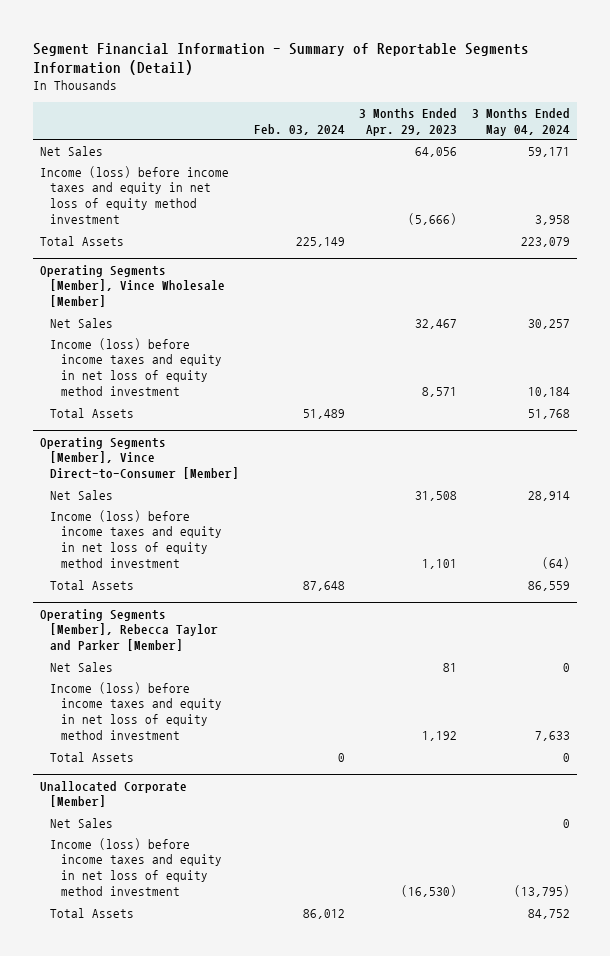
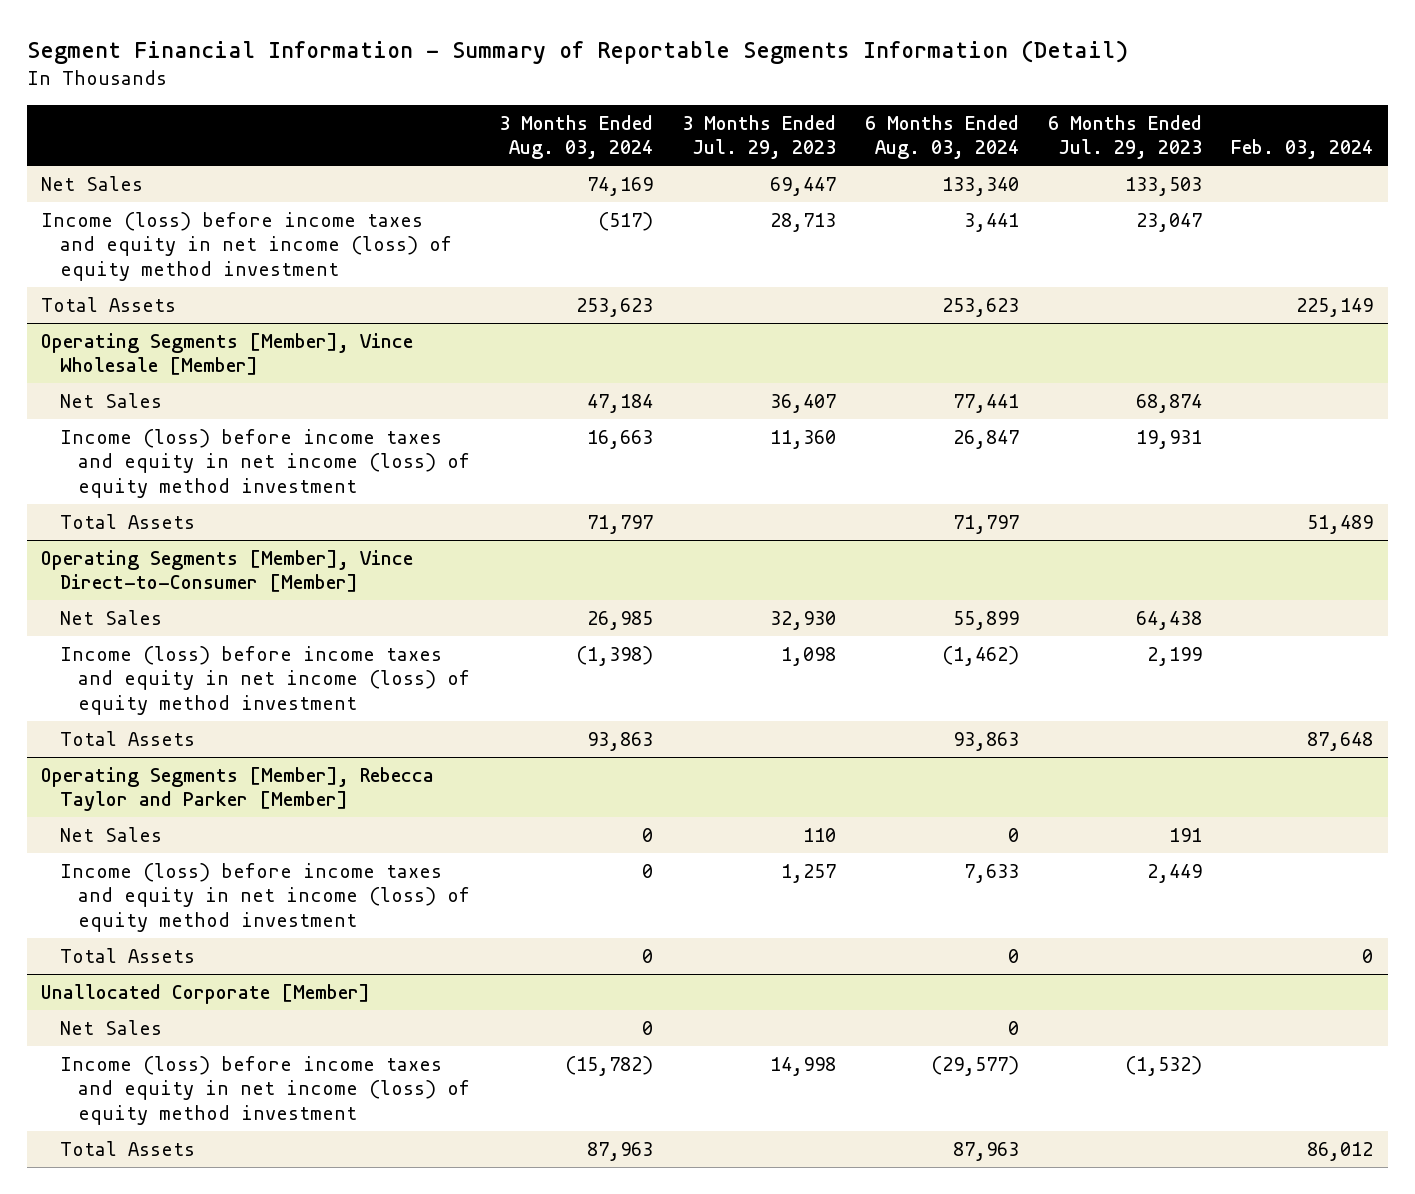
[359,107,458,136] 3 Months Ended Apr. 29, 2023 -> none
[471,107,570,136] 3 Months Ended May 04, 2024 -> none
none -> [499,114,654,160] 3 Months Ended Aug. 03, 2024
none -> [682,114,837,160] 3 Months Ended Jul. 29, 2023
none -> [865,114,1020,160] 6 Months Ended Aug. 03, 2024
none -> [1048,114,1203,160] 6 Months Ended Jul. 29, 2023
[40,165,230,225] Income (loss) before income taxes and equity in net loss of equity method investment -> [41,211,452,281] Income (loss) before income taxes and equity in net income (loss) of equity method investment
[50,337,222,397] Income (loss) before income taxes and equity in net loss of equity method investment -> [59,428,471,498] Income (loss) before income taxes and equity in net income (loss) of equity method investment
[50,509,222,569] Income (loss) before income taxes and equity in net loss of equity method investment -> [59,645,471,715] Income (loss) before income taxes and equity in net income (loss) of equity method investment
[50,681,222,741] Income (loss) before income taxes and equity in net loss of equity method investment -> [59,862,471,932] Income (loss) before income taxes and equity in net income (loss) of equity method investment
[50,837,222,897] Income (loss) before income taxes and equity in net loss of equity method investment -> [59,1055,471,1125] Income (loss) before income taxes and equity in net income (loss) of equity method investment

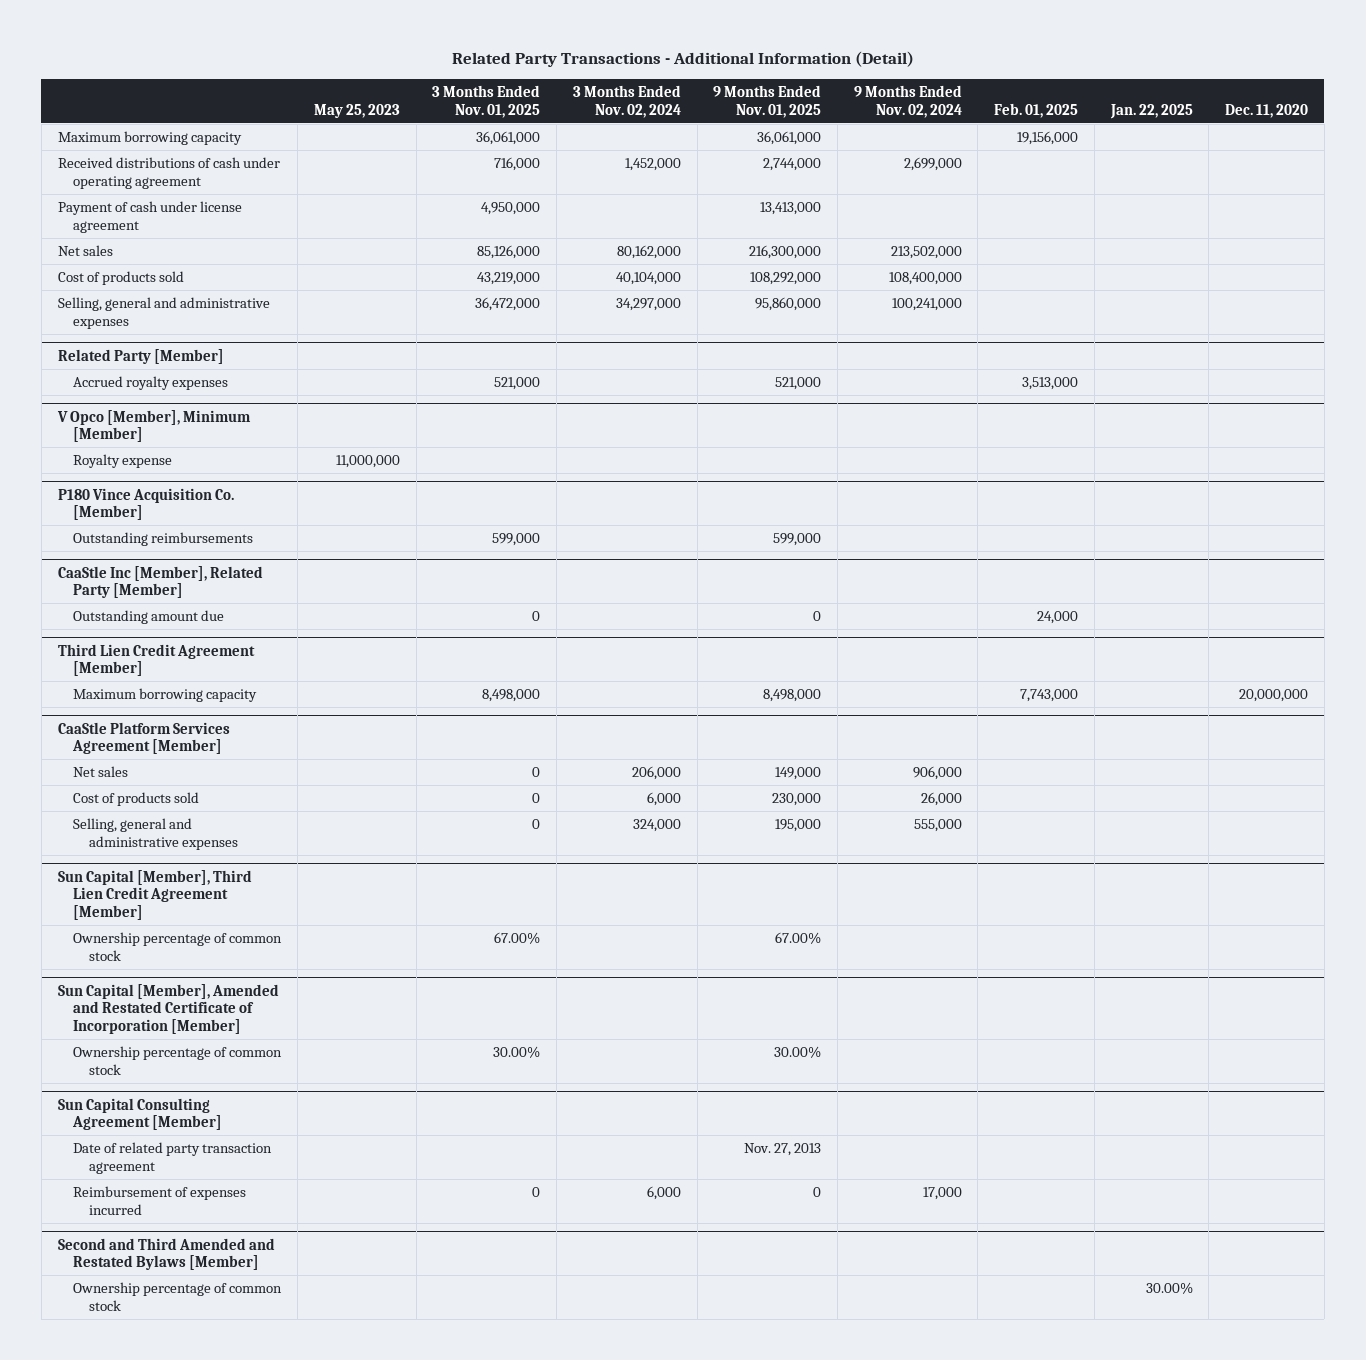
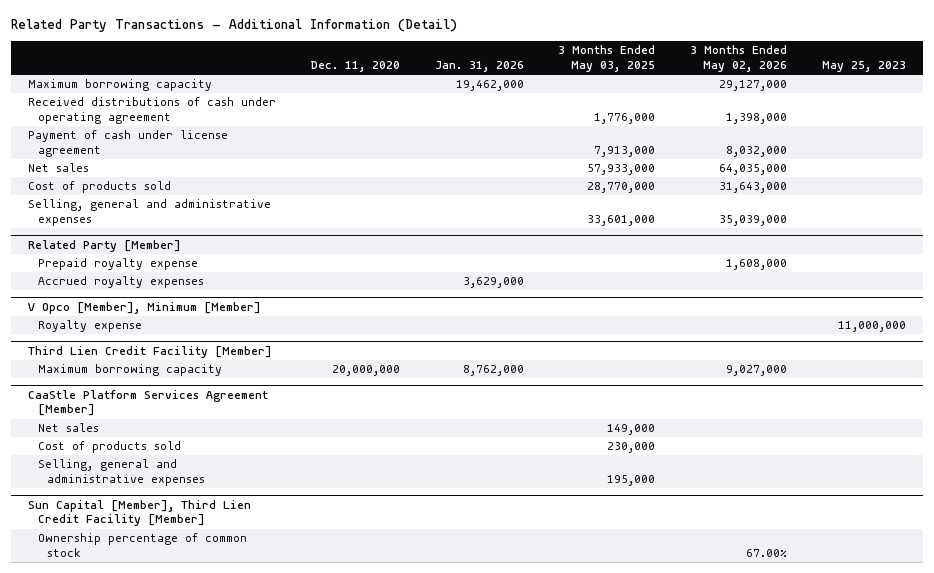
[432,85,541,118] 3 Months Ended Nov. 01, 2025 -> none
[572,85,681,118] 3 Months Ended Nov. 02, 2024 -> none
[713,85,822,118] 9 Months Ended Nov. 01, 2025 -> none
[853,85,962,118] 9 Months Ended Nov. 02, 2024 -> none
[994,102,1079,118] Feb. 01, 2025 -> none
[1109,103,1193,119] Jan. 22, 2025 -> none
none -> [434,60,524,72] Jan. 31, 2026
none -> [558,45,656,72] 3 Months Ended May 03, 2025
none -> [690,45,788,72] 3 Months Ended May 02, 2026
none -> [37,258,198,271] Prepaid royalty expense
[57,487,234,521] P180 Vince Acquisition Co. [Member] -> none
[73,532,254,547] Outstanding reimbursements -> none
[57,565,263,599] CaaStle Inc [Member], Related Party [Member] -> none
[73,610,225,625] Outstanding amount due -> none
[57,643,255,677] Third Lien Credit Agreement [Member] -> [28,345,273,358] Third Lien Credit Facility [Member]
[57,869,252,920] Sun Capital [Member], Third Lien Credit Agreement [Member] -> [28,499,252,527] Sun Capital [Member], Third Lien Credit Facility [Member]
[57,983,279,1034] Sun Capital [Member], Amended and Restated Certificate of Incorporation [Member] -> none
[73,1046,283,1075] Ownership percentage of common stock -> none
[57,1097,223,1131] Sun Capital Consulting Agreement [Member] -> none
[73,1142,273,1174] Date of related party transaction agreement -> none
[73,1186,247,1215] Reimbursement of expenses incurred -> none
[57,1237,275,1271] Second and Third Amended and Restated Bylaws [Member] -> none
[73,1282,283,1311] Ownership percentage of common stock -> none

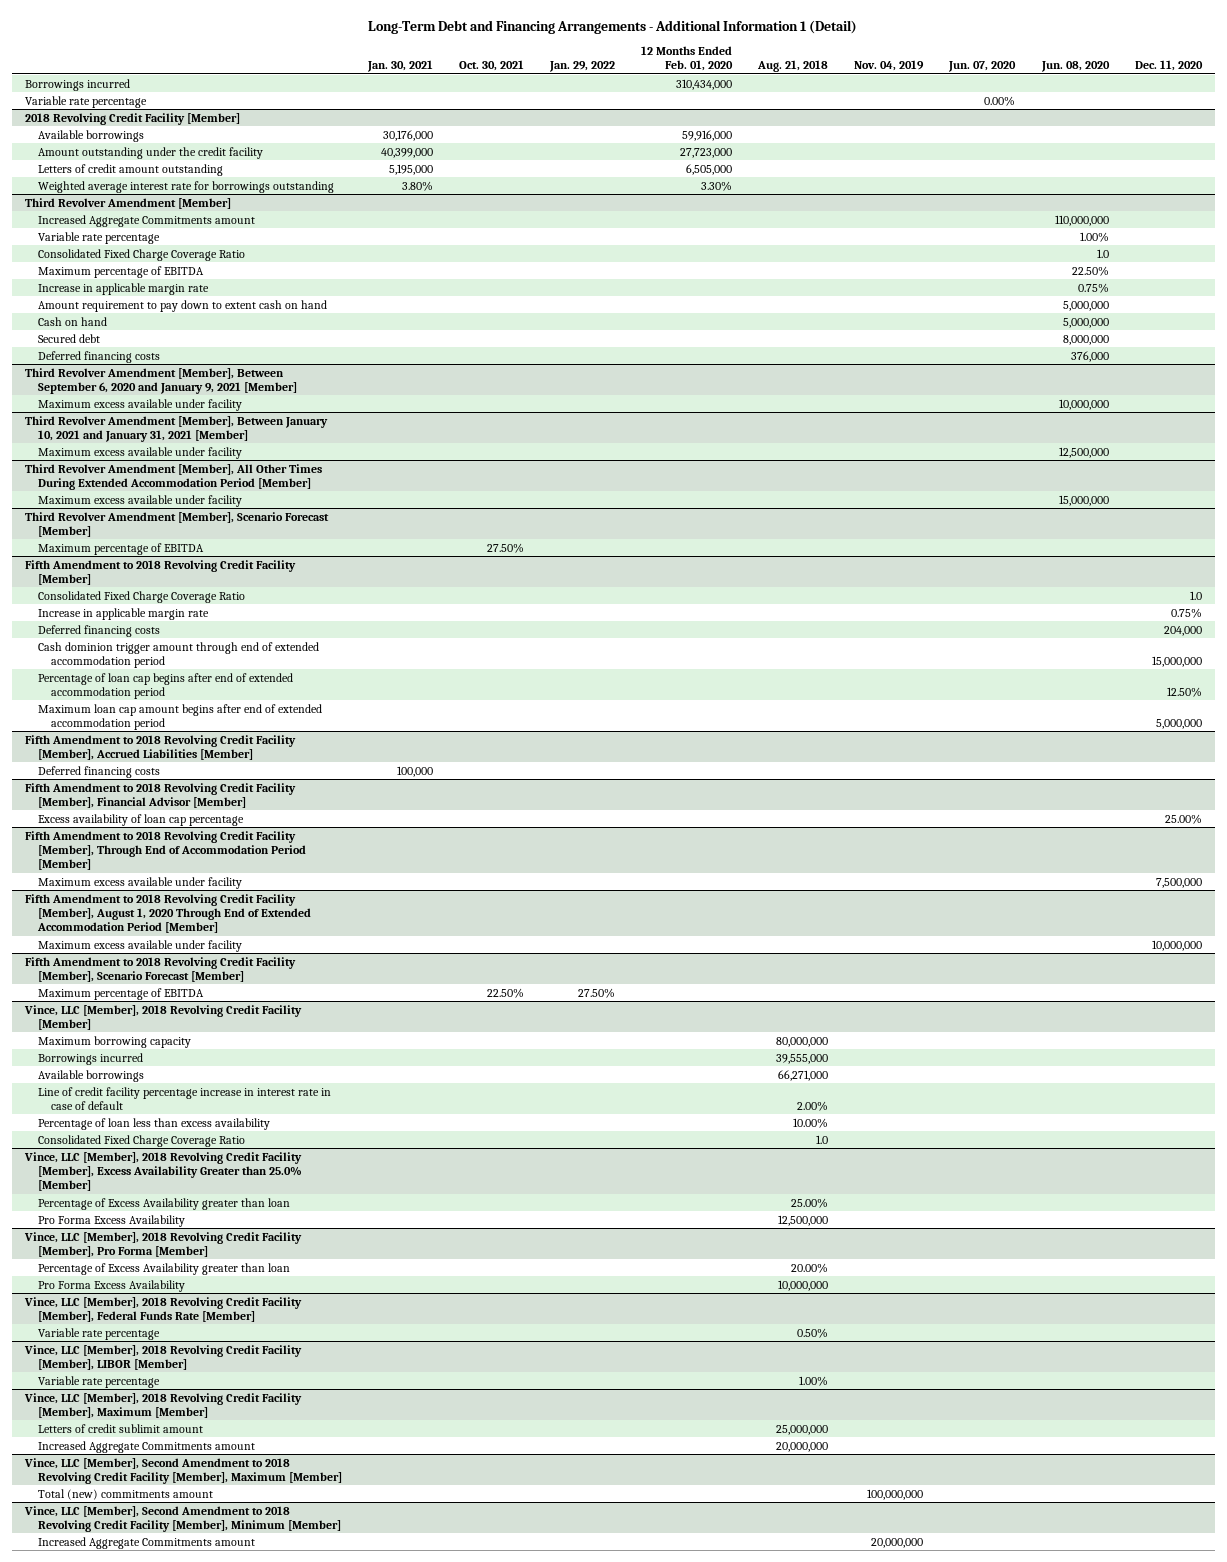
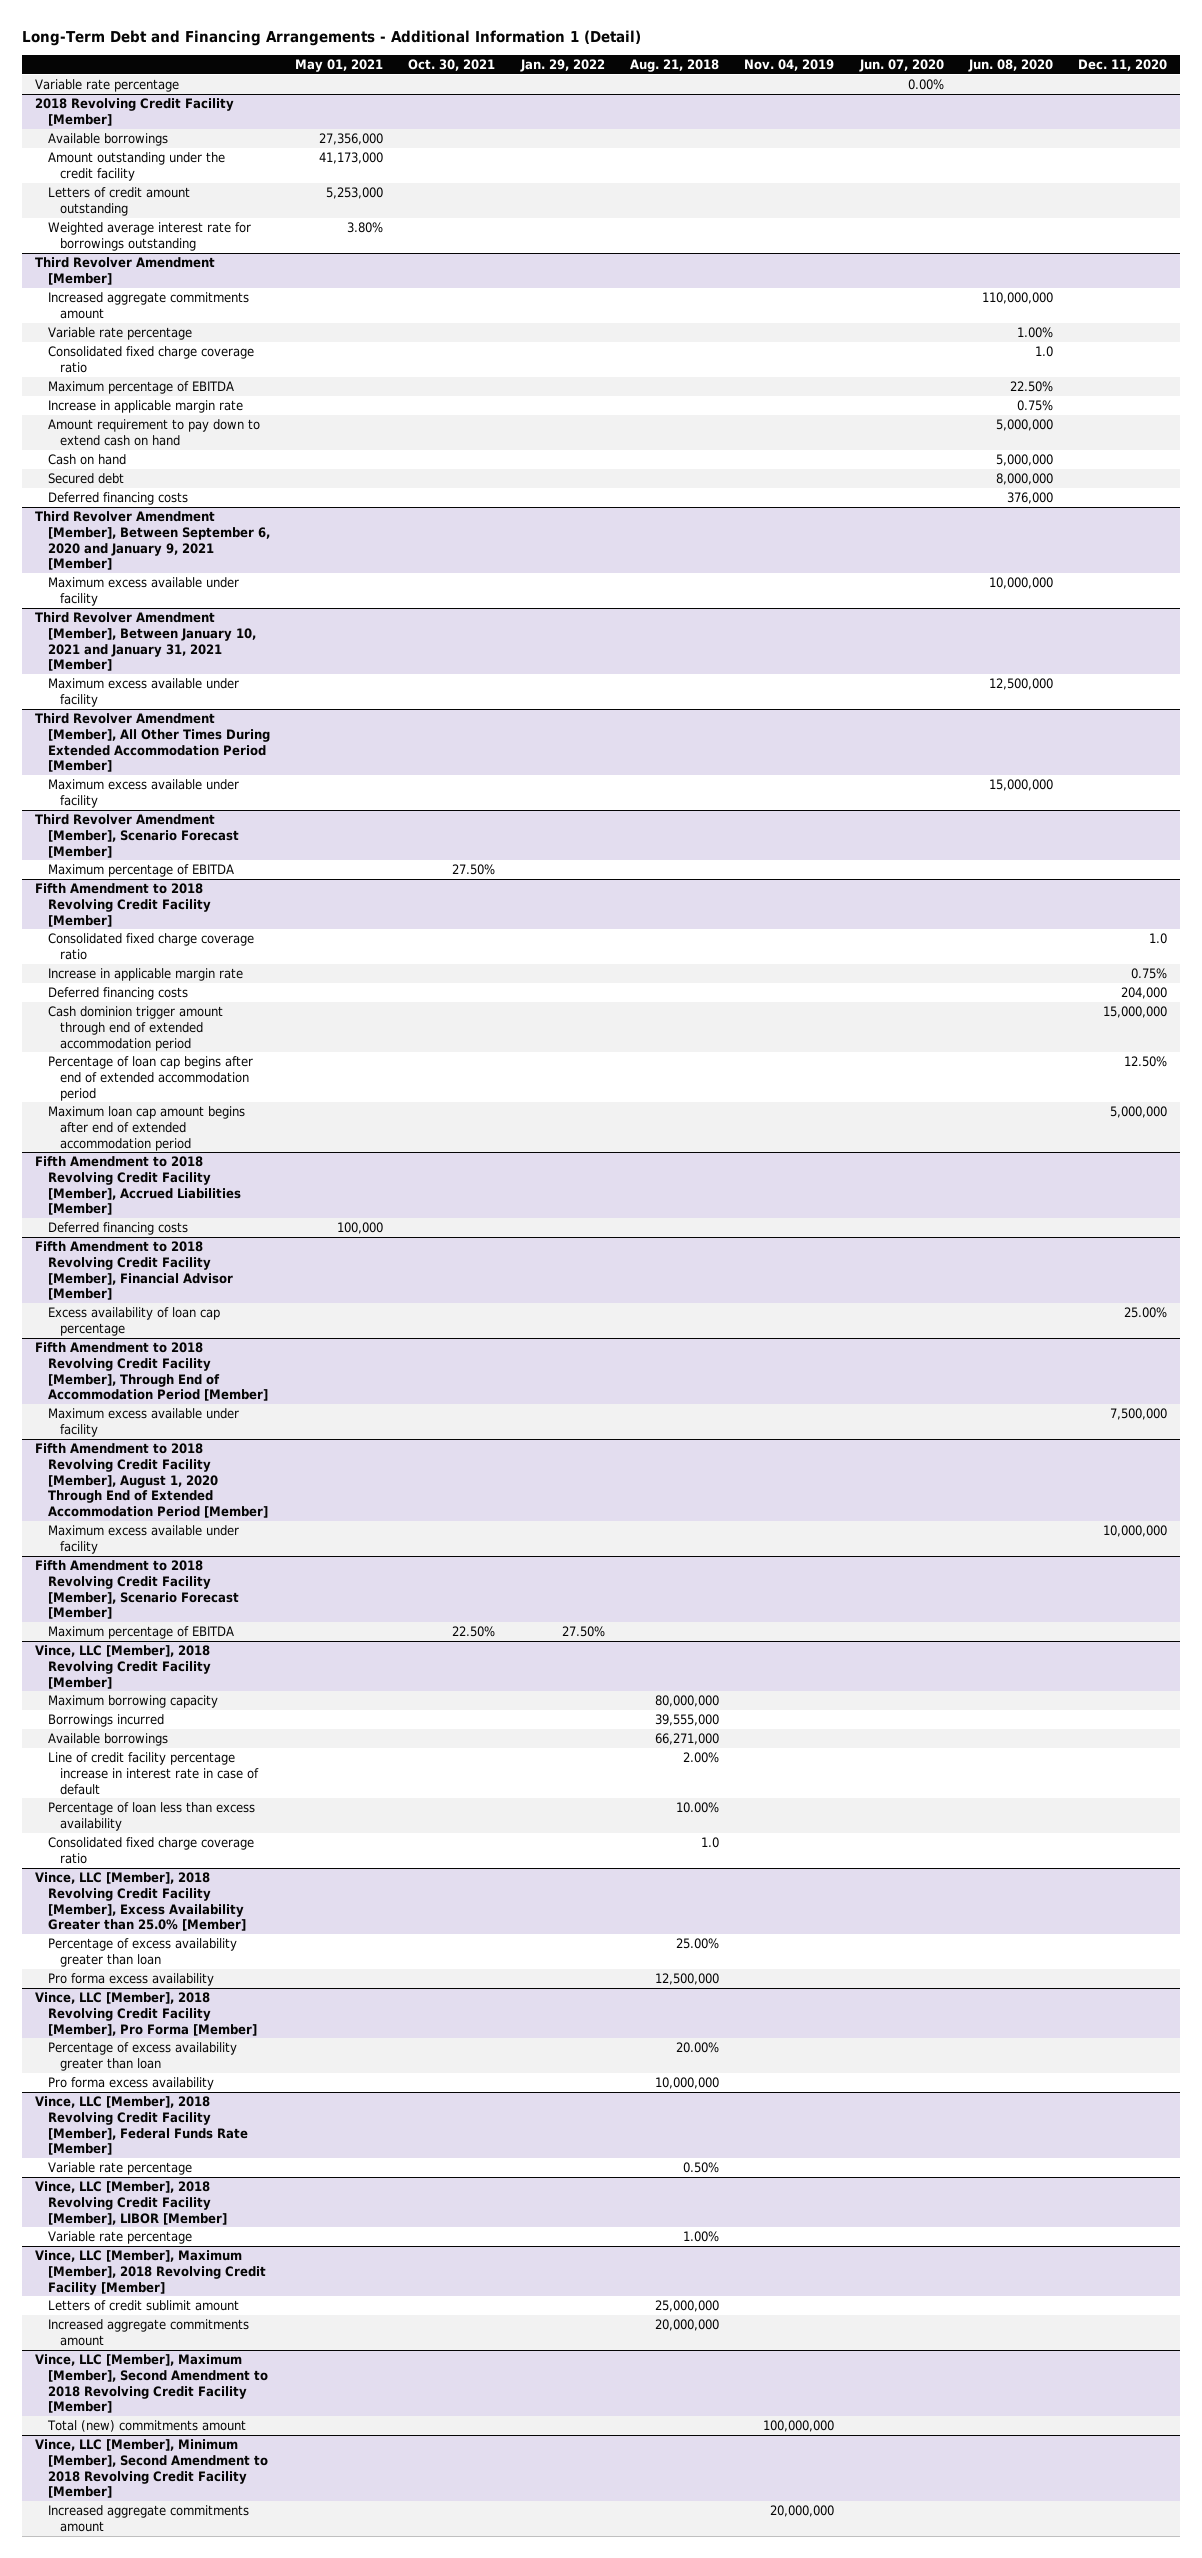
[367,60,434,73] Jan. 30, 2021 -> none
[641,46,734,72] 12 Months Ended Feb. 01, 2020 -> none
none -> [295,58,384,72] May 01, 2021
[25,78,131,91] Borrowings incurred -> none
[38,214,256,227] Increased Aggregate Commitments amount -> [47,292,249,319] Increased aggregate commitments amount
[38,248,246,261] Consolidated Fixed Charge Coverage Ratio -> [47,346,254,373] Consolidated fixed charge coverage ratio
[38,299,328,312] Amount requirement to pay down to extent cash on hand -> [47,419,260,446] Amount requirement to pay down to extend cash on hand
[38,590,246,603] Consolidated Fixed Charge Coverage Ratio -> [47,933,254,960] Consolidated fixed charge coverage ratio
[38,1134,246,1147] Consolidated Fixed Charge Coverage Ratio -> [47,1837,254,1864] Consolidated fixed charge coverage ratio
[38,1197,291,1210] Percentage of Excess Availability greater than loan -> [47,1938,237,1967] Percentage of excess availability greater than loan
[38,1214,186,1227] Pro Forma Excess Availability -> [47,1973,214,1987] Pro forma excess availability
[38,1262,291,1275] Percentage of Excess Availability greater than loan -> [47,2042,237,2071] Percentage of excess availability greater than loan
[38,1279,186,1292] Pro Forma Excess Availability -> [47,2077,214,2091] Pro forma excess availability
[24,1392,303,1418] Vince, LLC [Member], 2018 Revolving Credit Facility [Member], Maximum [Member] -> [35,2250,266,2295] Vince, LLC [Member], Maximum [Member], 2018 Revolving Credit Facility [Member]
[38,1440,256,1453] Increased Aggregate Commitments amount -> [47,2319,249,2346] Increased aggregate commitments amount
[24,1457,343,1484] Vince, LLC [Member], Second Amendment to 2018 Revolving Credit Facility [Member], Maximum [Member] -> [35,2354,268,2414] Vince, LLC [Member], Maximum [Member], Second Amendment to 2018 Revolving Credit Facility [Member]
[24,1505,342,1532] Vince, LLC [Member], Second Amendment to 2018 Revolving Credit Facility [Member], Minimum [Member] -> [35,2439,268,2499] Vince, LLC [Member], Minimum [Member], Second Amendment to 2018 Revolving Credit Facility [Member]
[38,1536,256,1549] Increased Aggregate Commitments amount -> [47,2505,249,2532] Increased aggregate commitments amount

